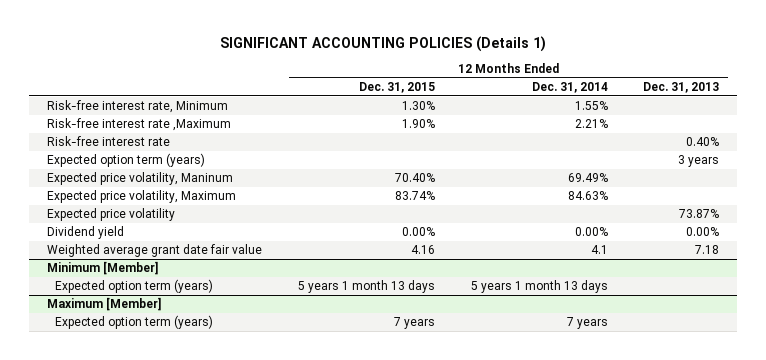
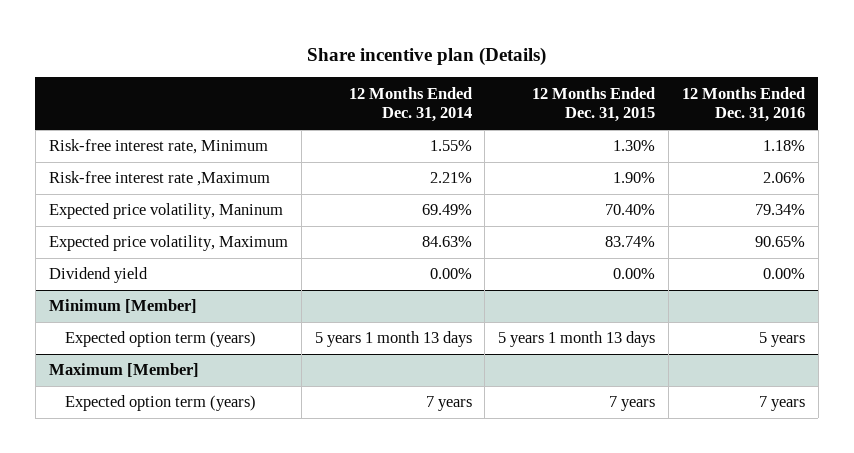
[220,35,547,52] SIGNIFICANT ACCOUNTING POLICIES (Details 1) -> [306,46,546,66] Share incentive plan (Details)
[643,82,720,94] Dec. 31, 2013 -> none
none -> [682,86,806,123] 12 Months Ended Dec. 31, 2016
[46,136,170,147] Risk-free interest rate -> none
[46,153,205,168] Expected option term (years) -> none
[46,208,175,222] Expected price volatility -> none
[46,244,262,258] Weighted average grant date fair value -> none

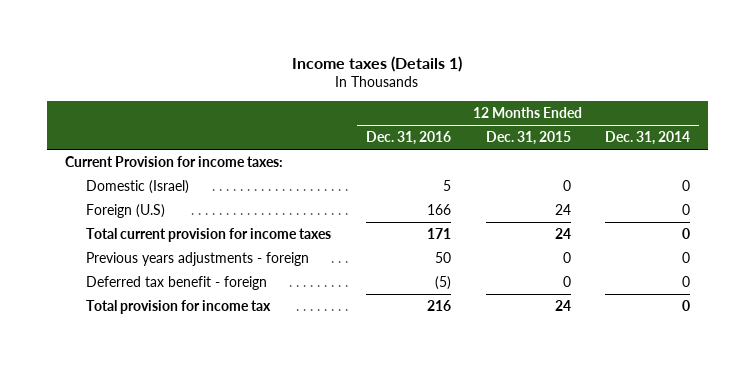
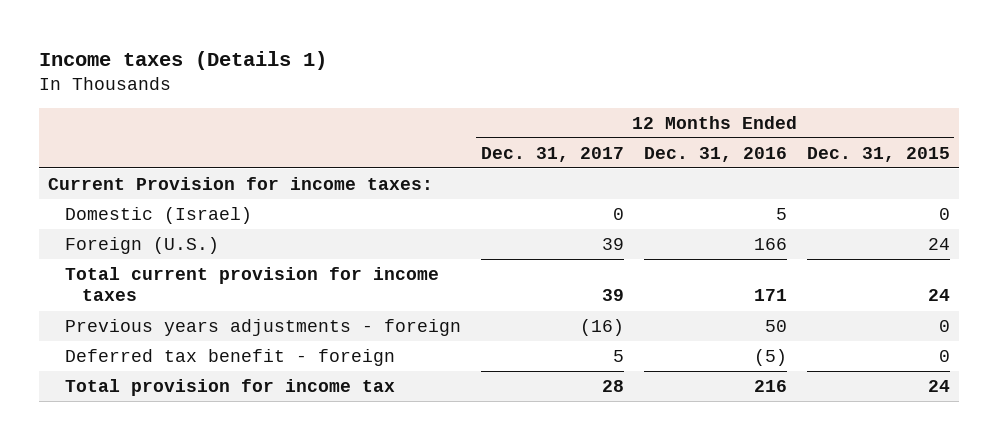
[605,131,691,146] Dec. 31, 2014 -> none
none -> [480,146,624,162] Dec. 31, 2017
[86,204,166,219] Foreign (U.S) -> [65,236,220,254] Foreign (U.S.)

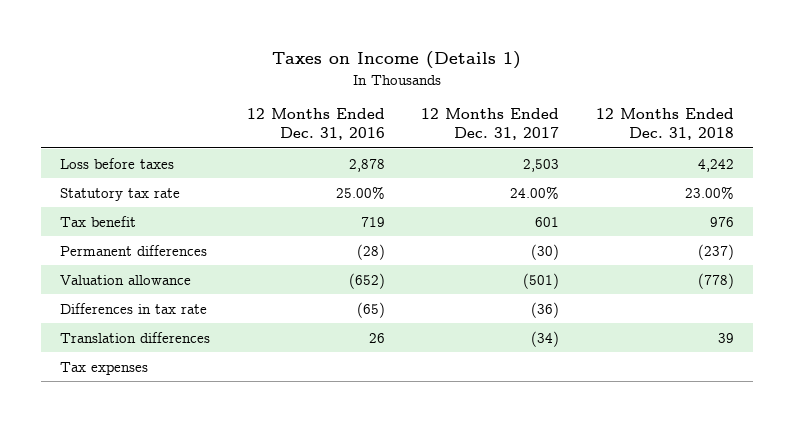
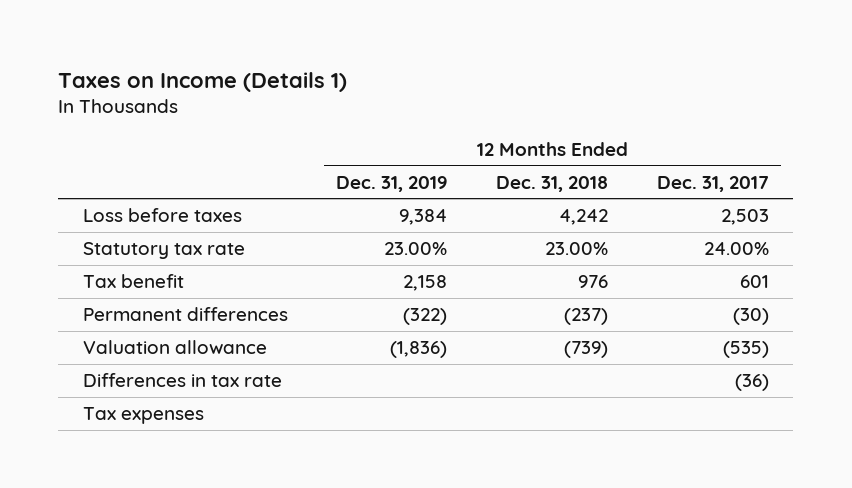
[246,108,385,141] 12 Months Ended Dec. 31, 2016 -> none
none -> [336,175,448,192] Dec. 31, 2019
[523,272,560,289] (501) -> [722,341,769,359] (535)
[698,272,735,289] (778) -> [564,341,609,359] (739)
[59,331,210,343] Translation differences -> none

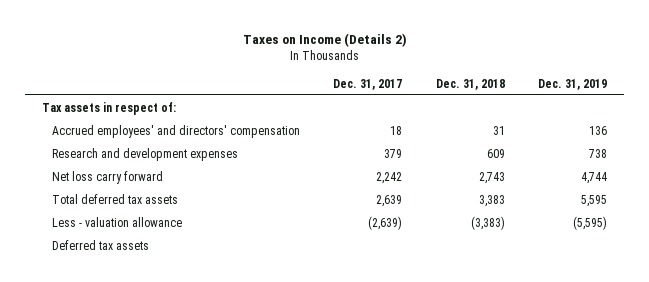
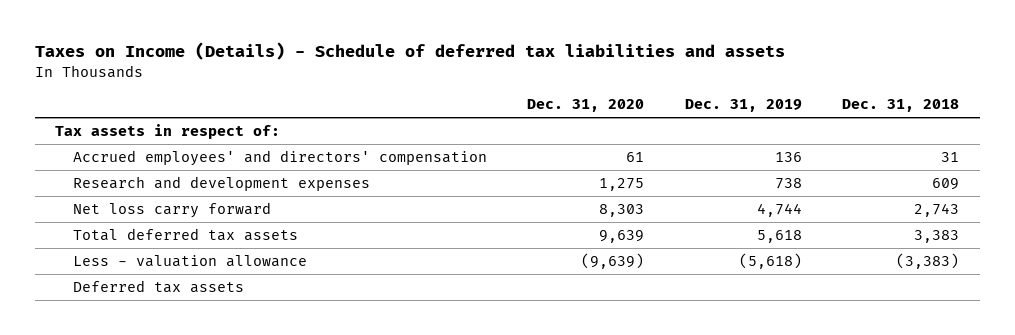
[242,32,407,47] Taxes on Income (Details 2) -> [35,42,786,61] Taxes on Income (Details) - Schedule of deferred tax liabilities and assets
[333,78,403,90] Dec. 31, 2017 -> none
none -> [527,99,645,113] Dec. 31, 2020
[580,194,607,207] 5,595 -> [756,230,802,244] 5,618
[572,215,607,230] (5,595) -> [738,253,802,270] (5,618)

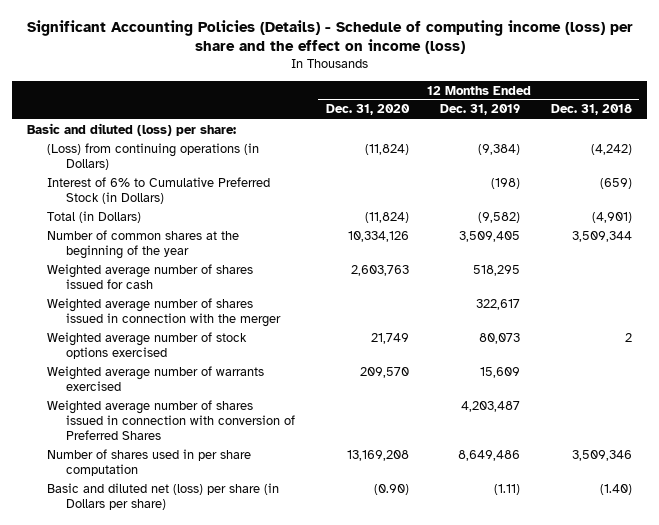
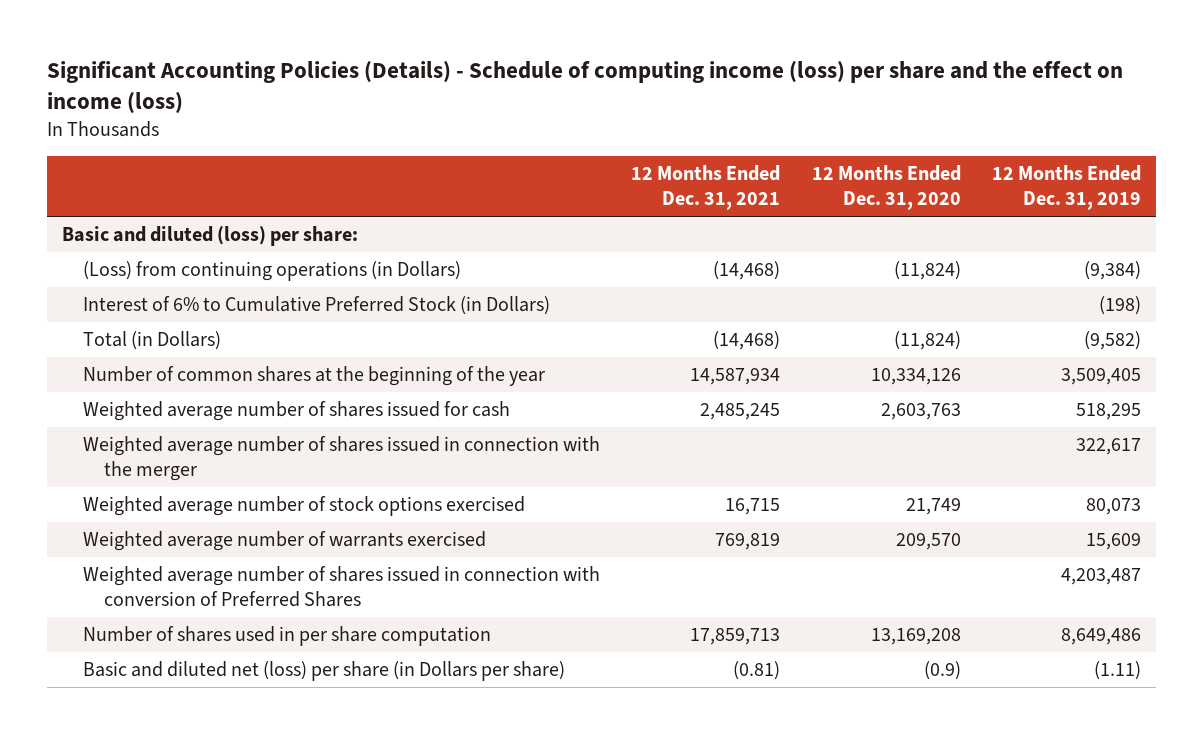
[550,104,632,116] Dec. 31, 2018 -> none
none -> [631,164,781,211] 12 Months Ended Dec. 31, 2021
[374,483,410,495] (0.90) -> [923,661,961,681] (0.9)

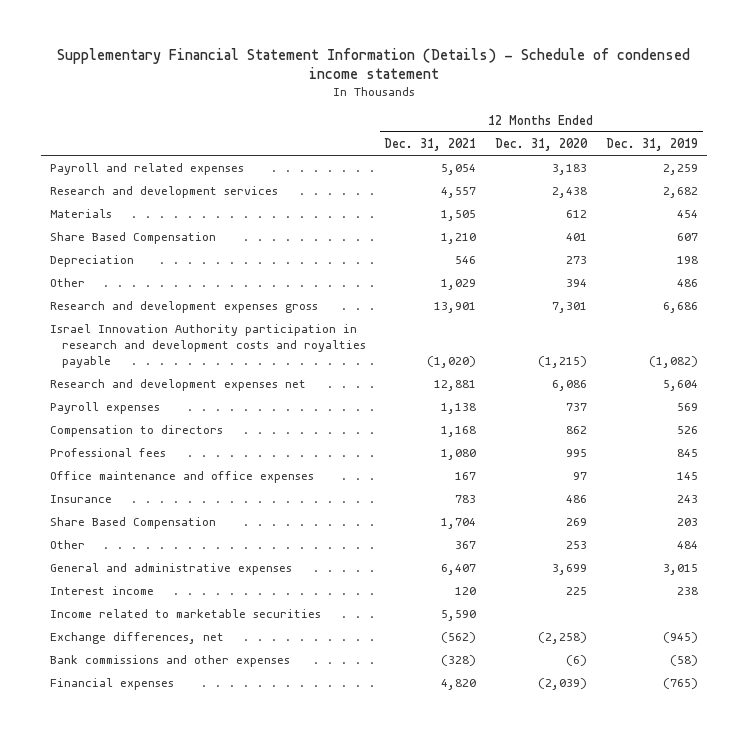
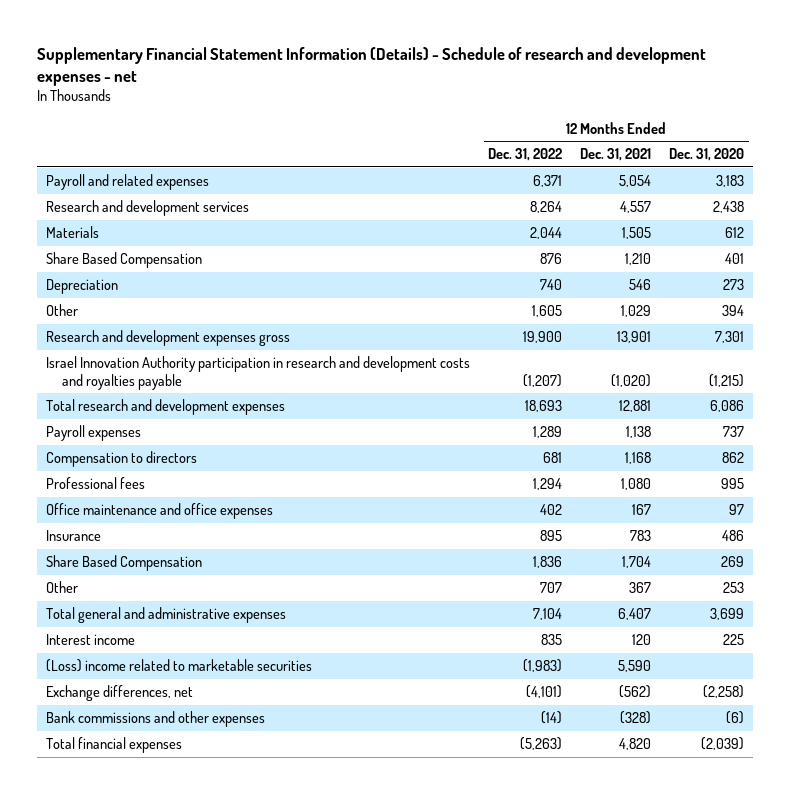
[56,47,690,80] Supplementary Financial Statement Information (Details) - Schedule of condensed income statement -> [37,46,707,86] Supplementary Financial Statement Information (Details) - Schedule of research and development expenses - net
[605,137,698,151] Dec. 31, 2019 -> none
none -> [488,148,563,162] Dec. 31, 2022
[49,378,306,391] Research and development expenses net -> [46,399,286,416] Total research and development expenses
[49,562,292,575] General and administrative expenses -> [46,607,287,624] Total general and administrative expenses
[49,608,321,618] Income related to marketable securities -> [46,659,313,673] (Loss) income related to marketable securities
[49,677,174,690] Financial expenses -> [46,737,183,754] Total financial expenses

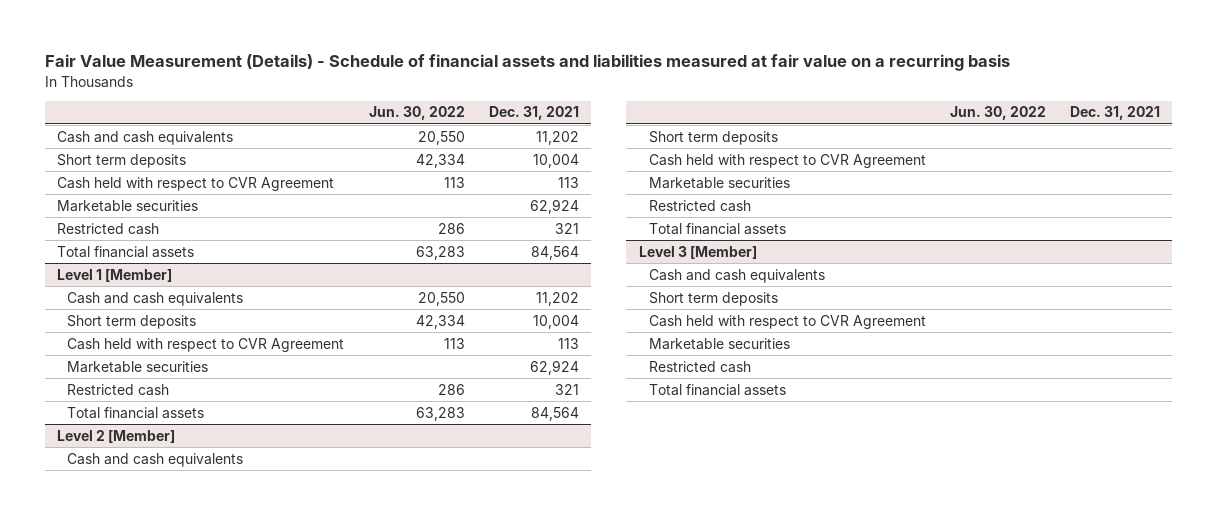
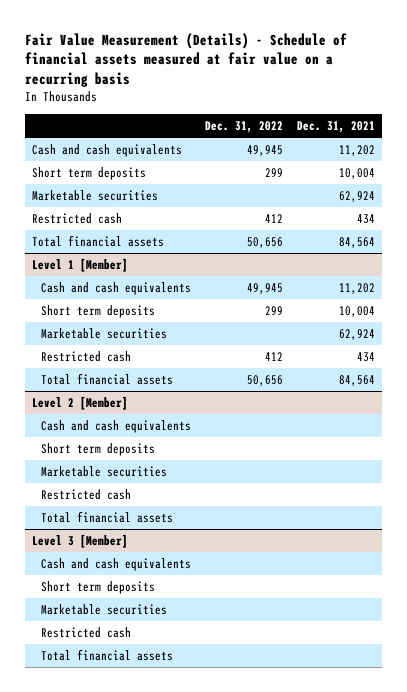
[45,54,1011,72] Fair Value Measurement (Details) - Schedule of financial assets and liabilities measured at fair value on a recurring basis -> [25,32,348,88] Fair Value Measurement (Details) - Schedule of financial assets measured at fair value on a recurring basis
[368,106,465,121] Jun. 30, 2022 -> none
none -> [205,120,284,133] Dec. 31, 2022
[57,176,335,191] Cash held with respect to CVR Agreement -> none
[554,222,579,234] 321 -> [357,214,376,225] 434
[67,337,345,352] Cash held with respect to CVR Agreement -> none
[554,383,579,395] 321 -> [357,352,376,363] 434
[648,153,926,168] Cash held with respect to CVR Agreement -> none
[648,314,926,329] Cash held with respect to CVR Agreement -> none

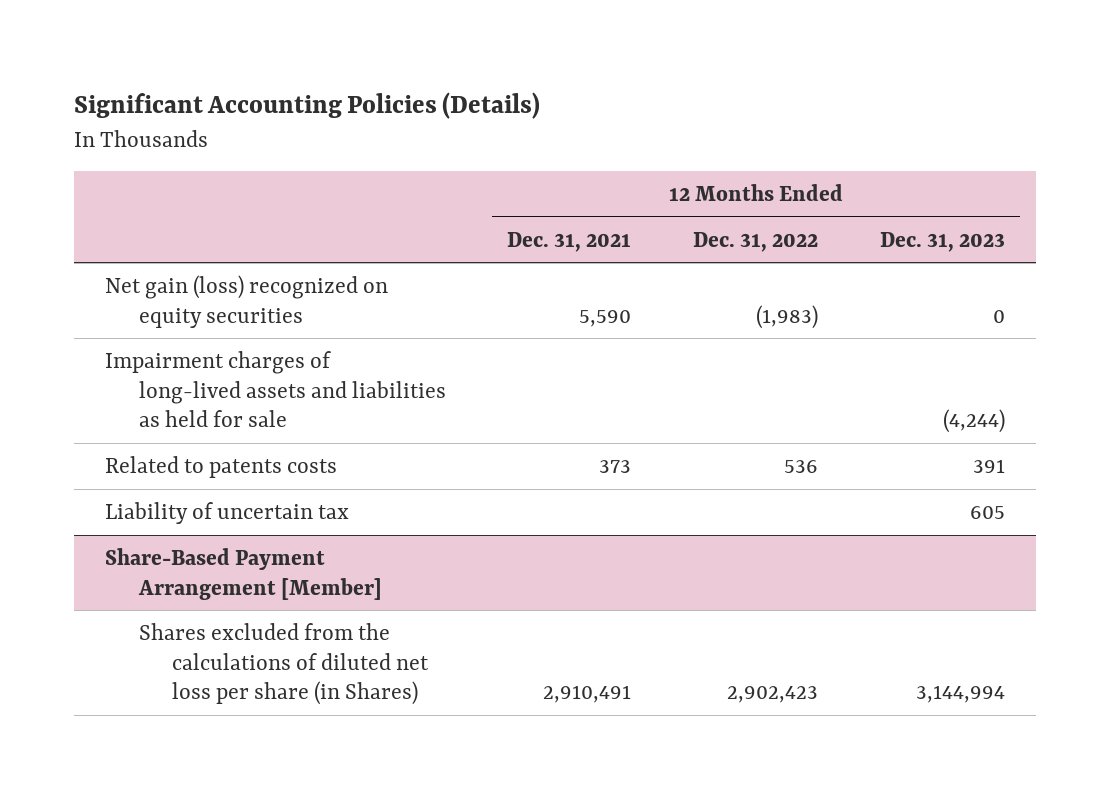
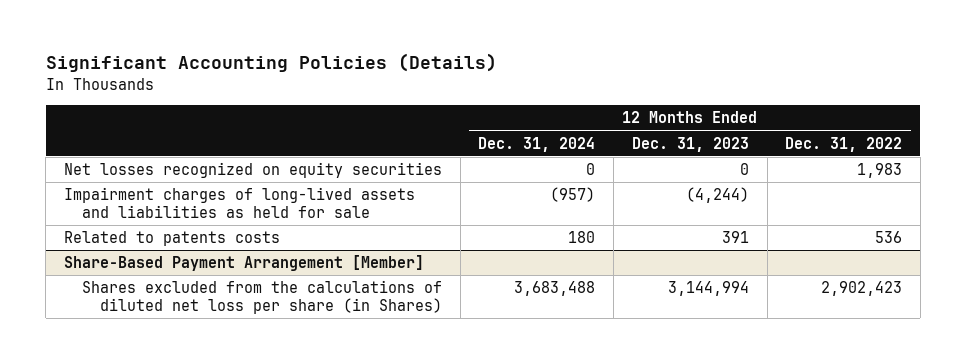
[507,231,632,252] Dec. 31, 2021 -> none
none -> [478,136,596,152] Dec. 31, 2024
[105,274,389,328] Net gain (loss) recognized on equity securities -> [64,162,443,179] Net losses recognized on equity securities
[756,304,819,329] (1,983) -> [857,163,903,179] 1,983
[105,501,350,524] Liability of uncertain tax -> none

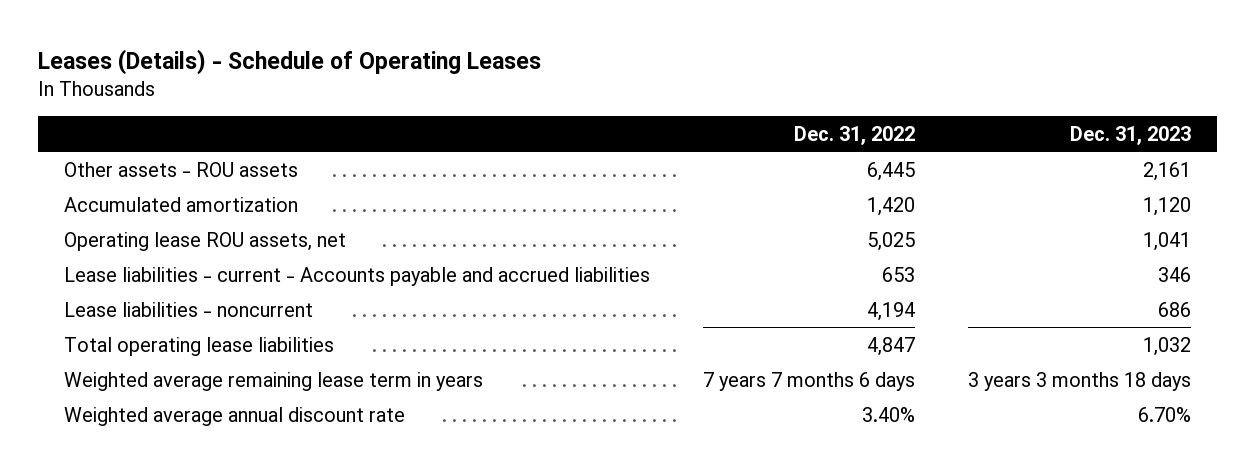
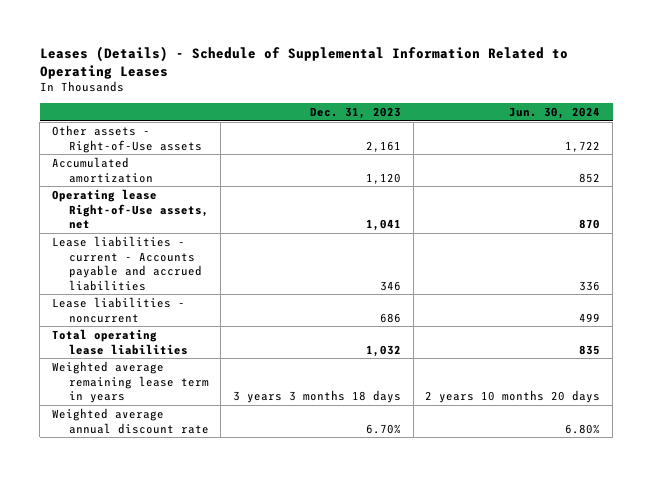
[38,49,542,76] Leases (Details) - Schedule of Operating Leases -> [39,45,568,79] Leases (Details) - Schedule of Supplemental Information Related to Operating Leases
[794,125,916,145] Dec. 31, 2022 -> none
none -> [509,107,601,120] Jun. 30, 2024
[64,161,299,177] Other assets - ROU assets -> [51,125,202,153] Other assets - Right-of-Use assets
[64,231,347,251] Operating lease ROU assets, net -> [51,189,209,230] Operating lease Right-of-Use assets, net

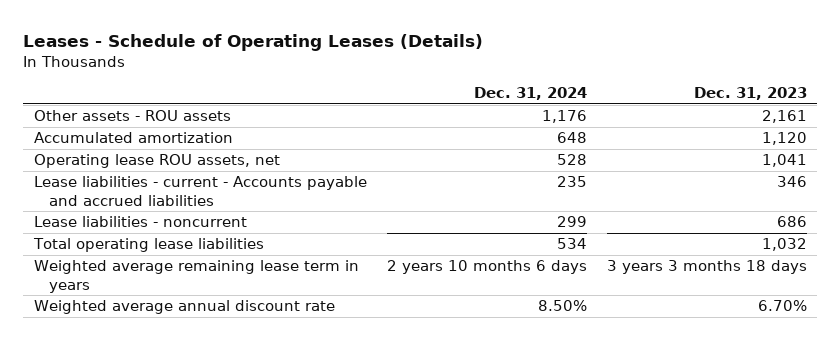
[39,45,568,79] Leases (Details) - Schedule of Supplemental Information Related to Operating Leases -> [23,33,484,51] Leases - Schedule of Operating Leases (Details)
[509,107,601,120] Jun. 30, 2024 -> none
none -> [473,87,587,101] Dec. 31, 2024
[51,125,202,153] Other assets - Right-of-Use assets -> [33,110,231,122] Other assets - ROU assets
[51,189,209,230] Operating lease Right-of-Use assets, net -> [33,154,280,169] Operating lease ROU assets, net

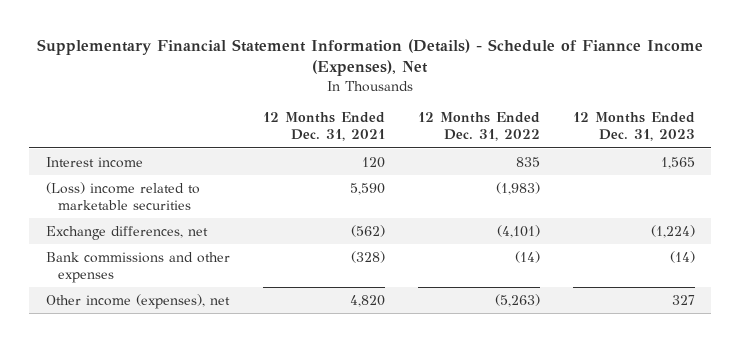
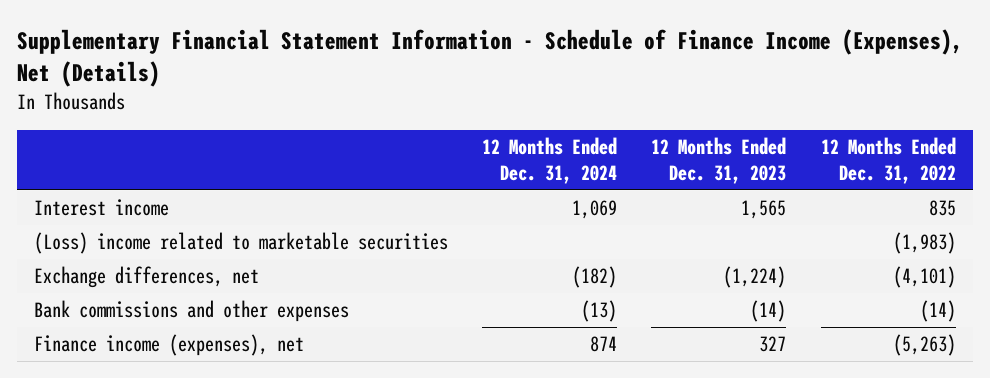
[37,38,704,77] Supplementary Financial Statement Information (Details) - Schedule of Fiannce Income (Expenses), Net -> [16,29,963,88] Supplementary Financial Statement Information - Schedule of Finance Income (Expenses), Net (Details)
[262,112,385,142] 12 Months Ended Dec. 31, 2021 -> none
none -> [482,136,618,185] 12 Months Ended Dec. 31, 2024
[45,293,230,309] Other income (expenses), net -> [34,334,305,357] Finance income (expenses), net

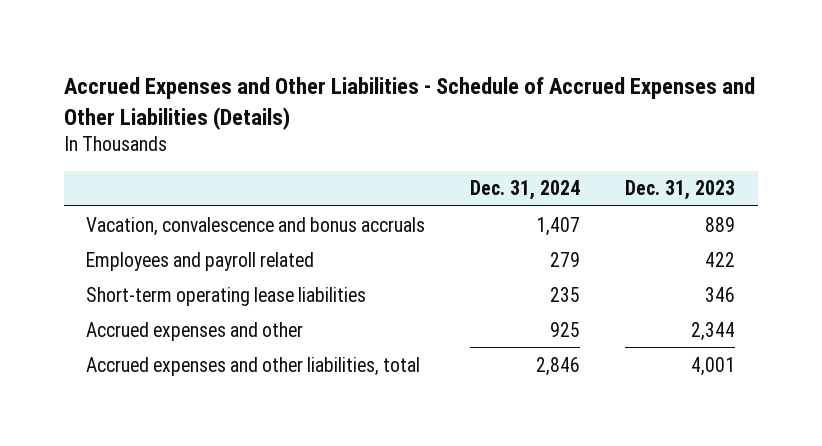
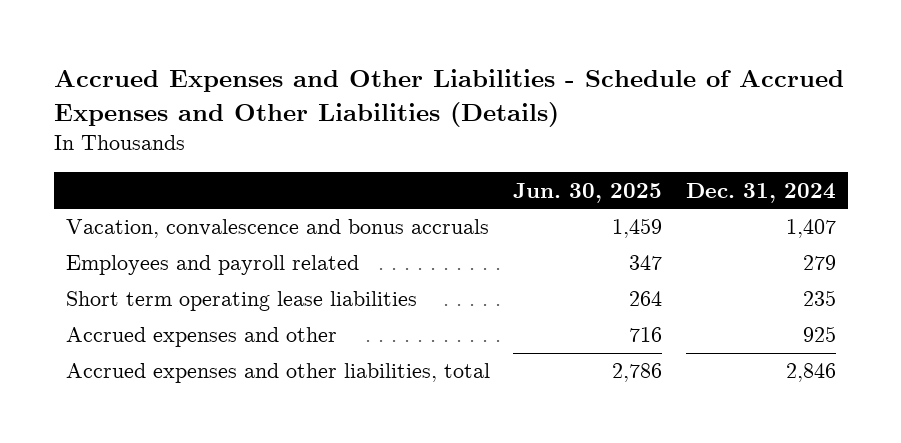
[625,180,736,201] Dec. 31, 2023 -> none
none -> [513,182,663,203] Jun. 30, 2025
[86,286,367,306] Short-term operating lease liabilities -> [65,291,417,312] Short term operating lease liabilities

